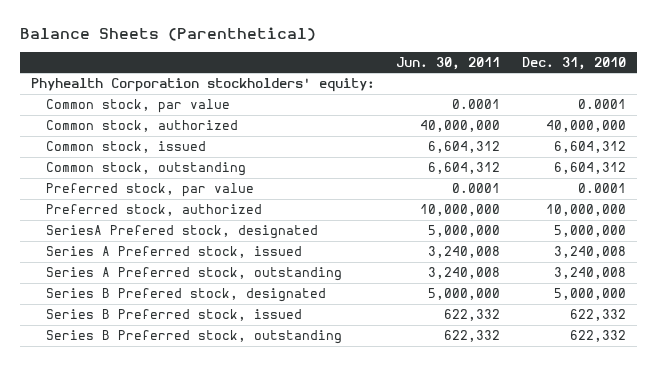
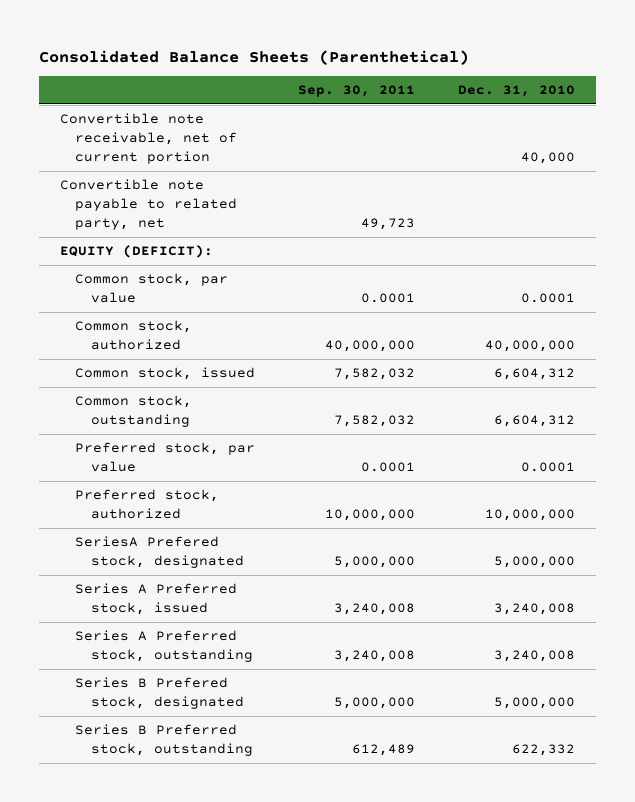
[19,27,316,42] Balance Sheets (Parenthetical) -> [38,49,469,65] Consolidated Balance Sheets (Parenthetical)
[396,56,501,70] Jun. 30, 2011 -> none
none -> [298,85,416,98] Sep. 30, 2011
none -> [60,113,238,165] Convertible note receivable, net of current portion
none -> [60,179,238,231] Convertible note payable to related party, net
[30,78,375,93] Phyhealth Corporation stockholders' equity: -> [60,245,214,259] EQUITY (DEFICIT):
[45,309,302,322] Series B Preferred stock, issued -> none

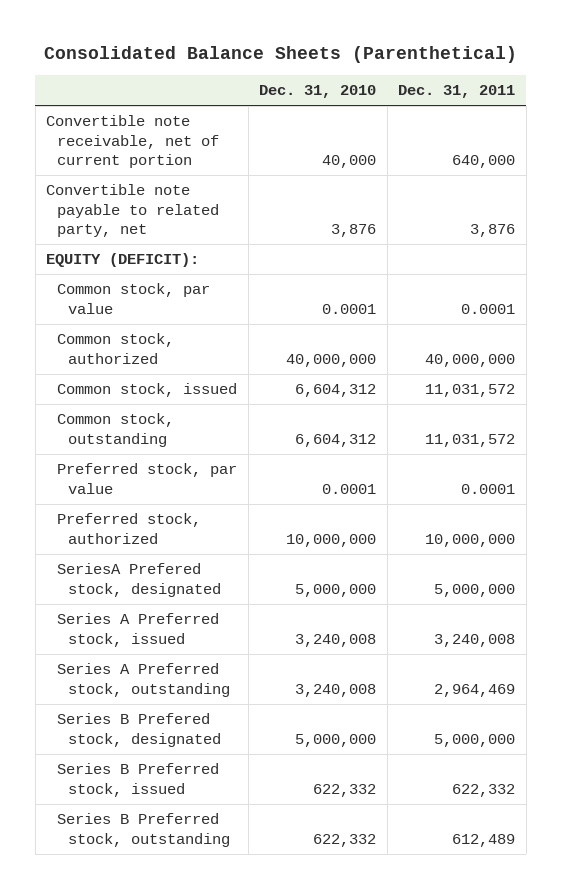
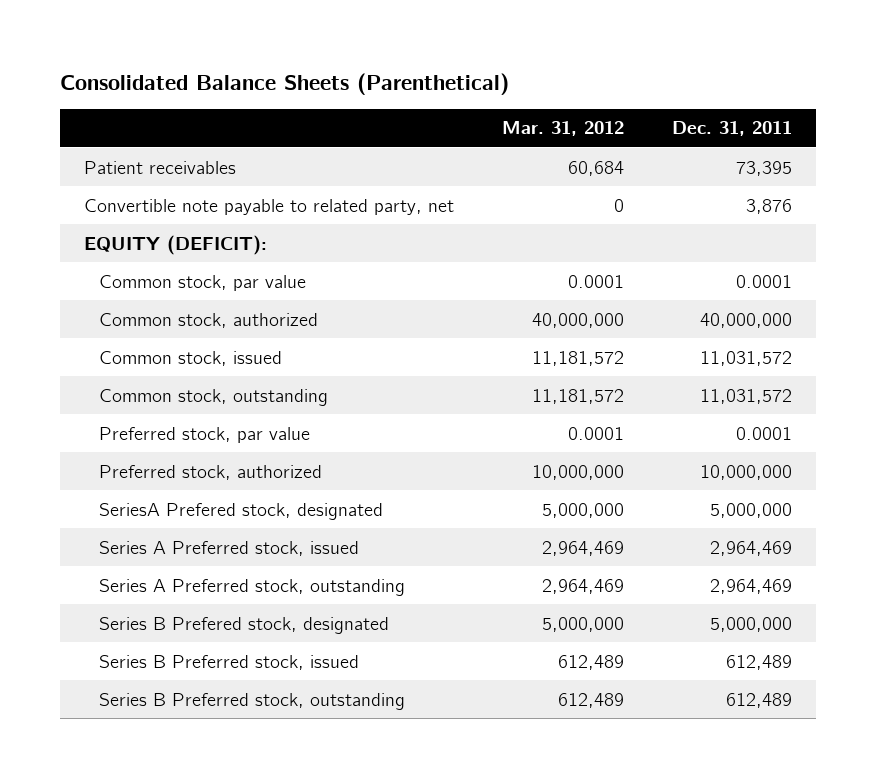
[259,85,377,99] Dec. 31, 2010 -> none
none -> [501,121,624,137] Mar. 31, 2012
[46,115,220,169] Convertible note receivable, net of current portion -> none
none -> [83,160,236,174] Patient receivables
[434,633,516,647] 3,240,008 -> [710,540,793,556] 2,964,469
[452,783,516,797] 622,332 -> [726,654,793,670] 612,489

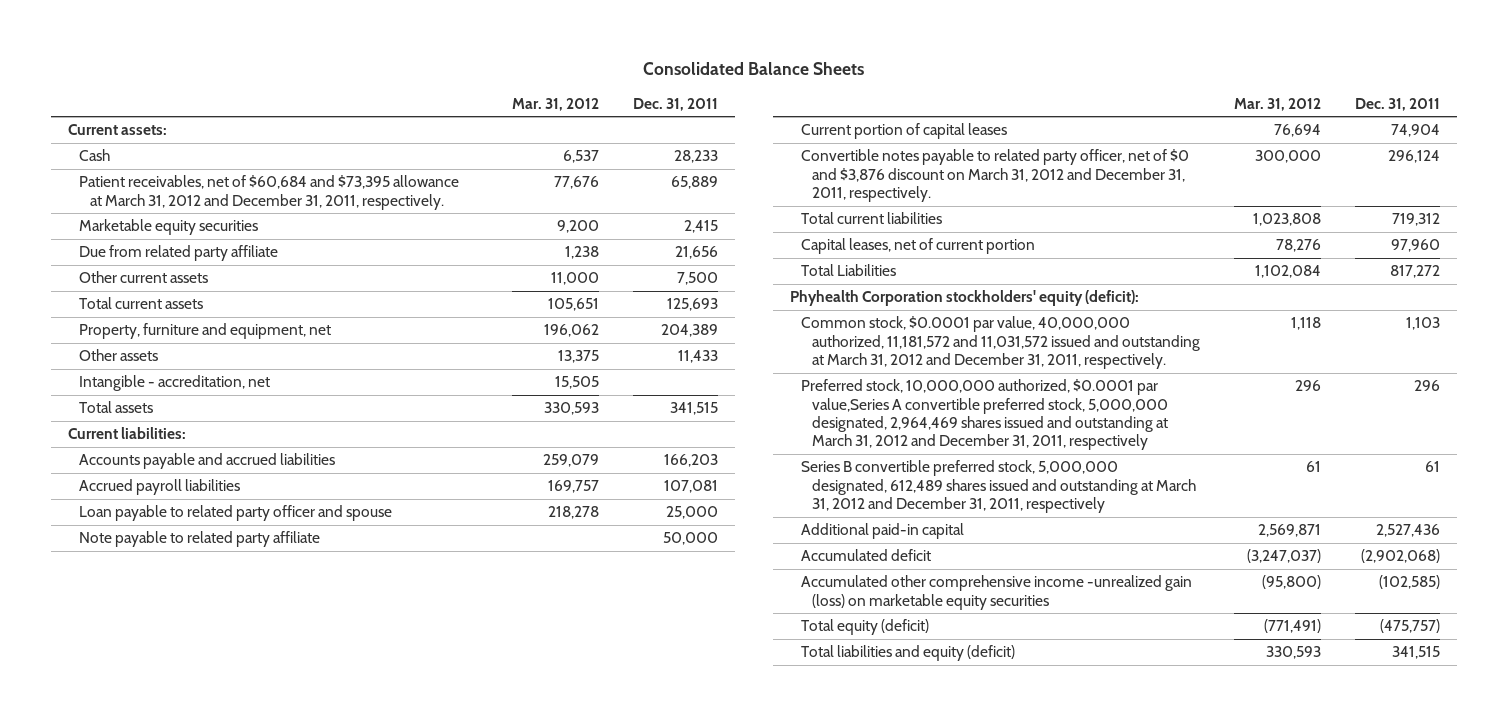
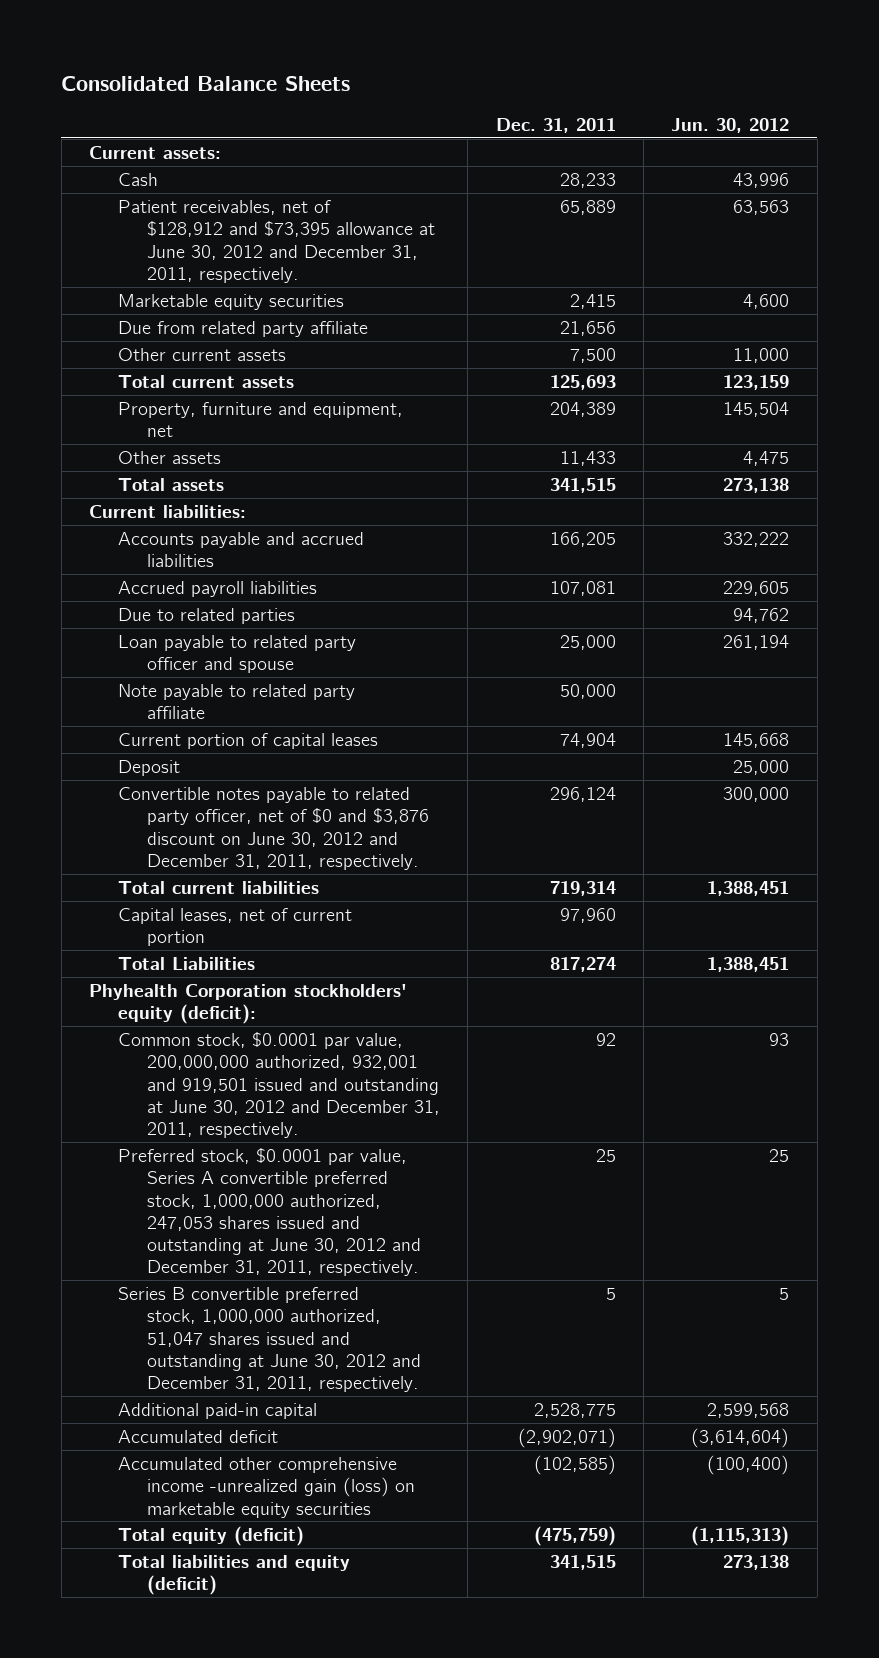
[511,97,599,111] Mar. 31, 2012 -> none
none -> [671,117,790,133] Jun. 30, 2012
[78,175,459,210] Patient receivables, net of $60,684 and $73,395 allowance at March 31, 2012 and December 31, 2011, respectively. -> [118,200,436,283] Patient receivables, net of $128,912 and $73,395 allowance at June 30, 2012 and December 31, 2011, respectively.
[78,375,270,392] Intangible - accreditation, net -> none
[663,454,718,468] 166,203 -> [549,532,616,548] 166,205
none -> [118,608,296,625] Due to related parties
none -> [118,760,181,777] Deposit
[801,149,1190,203] Convertible notes payable to related party officer, net of $0 and $3,876 discount on March 31, 2012 and December 31, 2011, respectively. -> [118,787,430,870] Convertible notes payable to related party officer, net of $0 and $3,876 discount on June 30, 2012 and December 31, 2011, respectively.
[1392,213,1441,227] 719,312 -> [549,881,616,897] 719,314
[1390,265,1441,279] 817,272 -> [549,957,616,973] 817,274
[801,316,1200,370] Common stock, $0.0001 par value, 40,000,000 authorized, 11,181,572 and 11,031,572 issued and outstanding at March 31, 2012 and December 31, 2011, respectively. -> [118,1032,441,1138] Common stock, $0.0001 par value, 200,000,000 authorized, 932,001 and 919,501 issued and outstanding at June 30, 2012 and December 31, 2011, respectively.
[1406,317,1441,331] 1,103 -> [595,1033,616,1047] 92
[801,379,1168,451] Preferred stock, 10,000,000 authorized, $0.0001 par value,Series A convertible preferred stock, 5,000,000 designated, 2,964,469 shares issued and outstanding at March 31, 2012 and December 31, 2011, respectively -> [118,1148,422,1277] Preferred stock, $0.0001 par value, Series A convertible preferred stock, 1,000,000 authorized, 247,053 shares issued and outstanding at June 30, 2012 and December 31, 2011, respectively.
[1414,380,1441,392] 296 -> [595,1149,616,1163] 25
[801,460,1196,514] Series B convertible preferred stock, 5,000,000 designated, 612,489 shares issued and outstanding at March 31, 2012 and December 31, 2011, respectively -> [118,1287,422,1392] Series B convertible preferred stock, 1,000,000 authorized, 51,047 shares issued and outstanding at June 30, 2012 and December 31, 2011, respectively.
[1425,461,1441,473] 61 -> [605,1288,616,1301] 5
[1376,524,1441,538] 2,527,436 -> [533,1403,616,1419] 2,528,775
[1361,549,1441,564] (2,902,068) -> [517,1428,616,1449] (2,902,071)
[1380,619,1441,634] (475,757) -> [533,1526,616,1547] (475,759)

